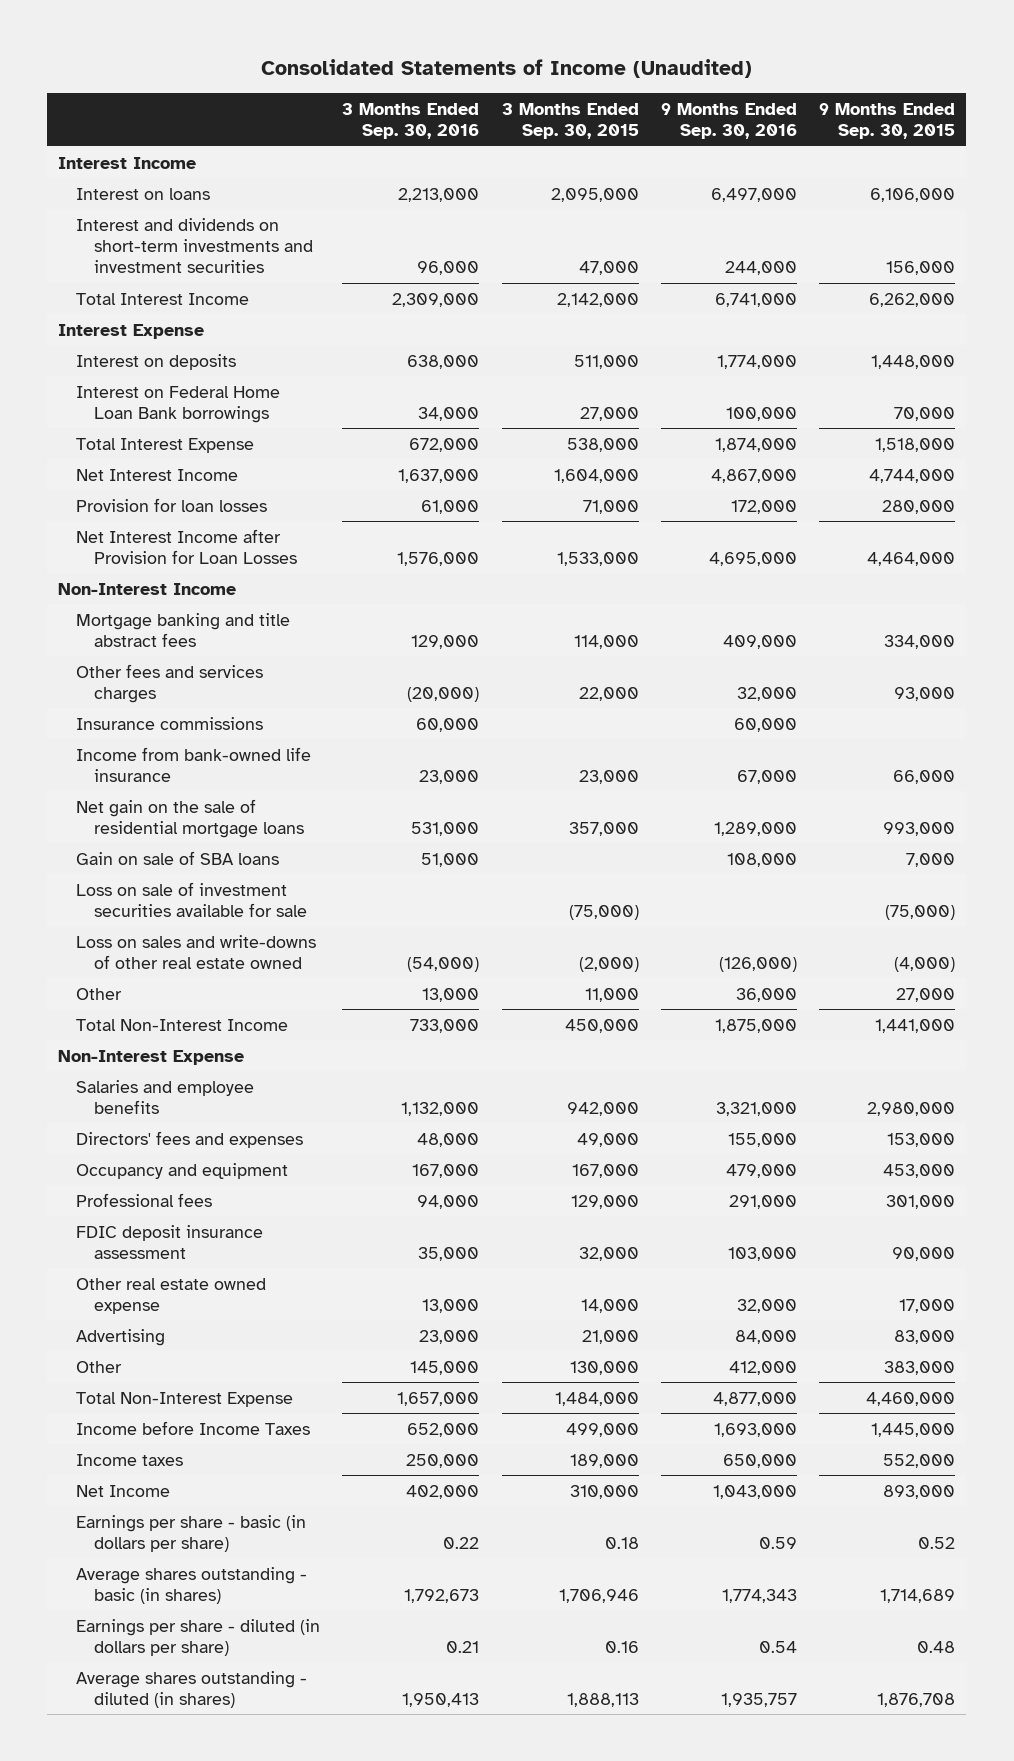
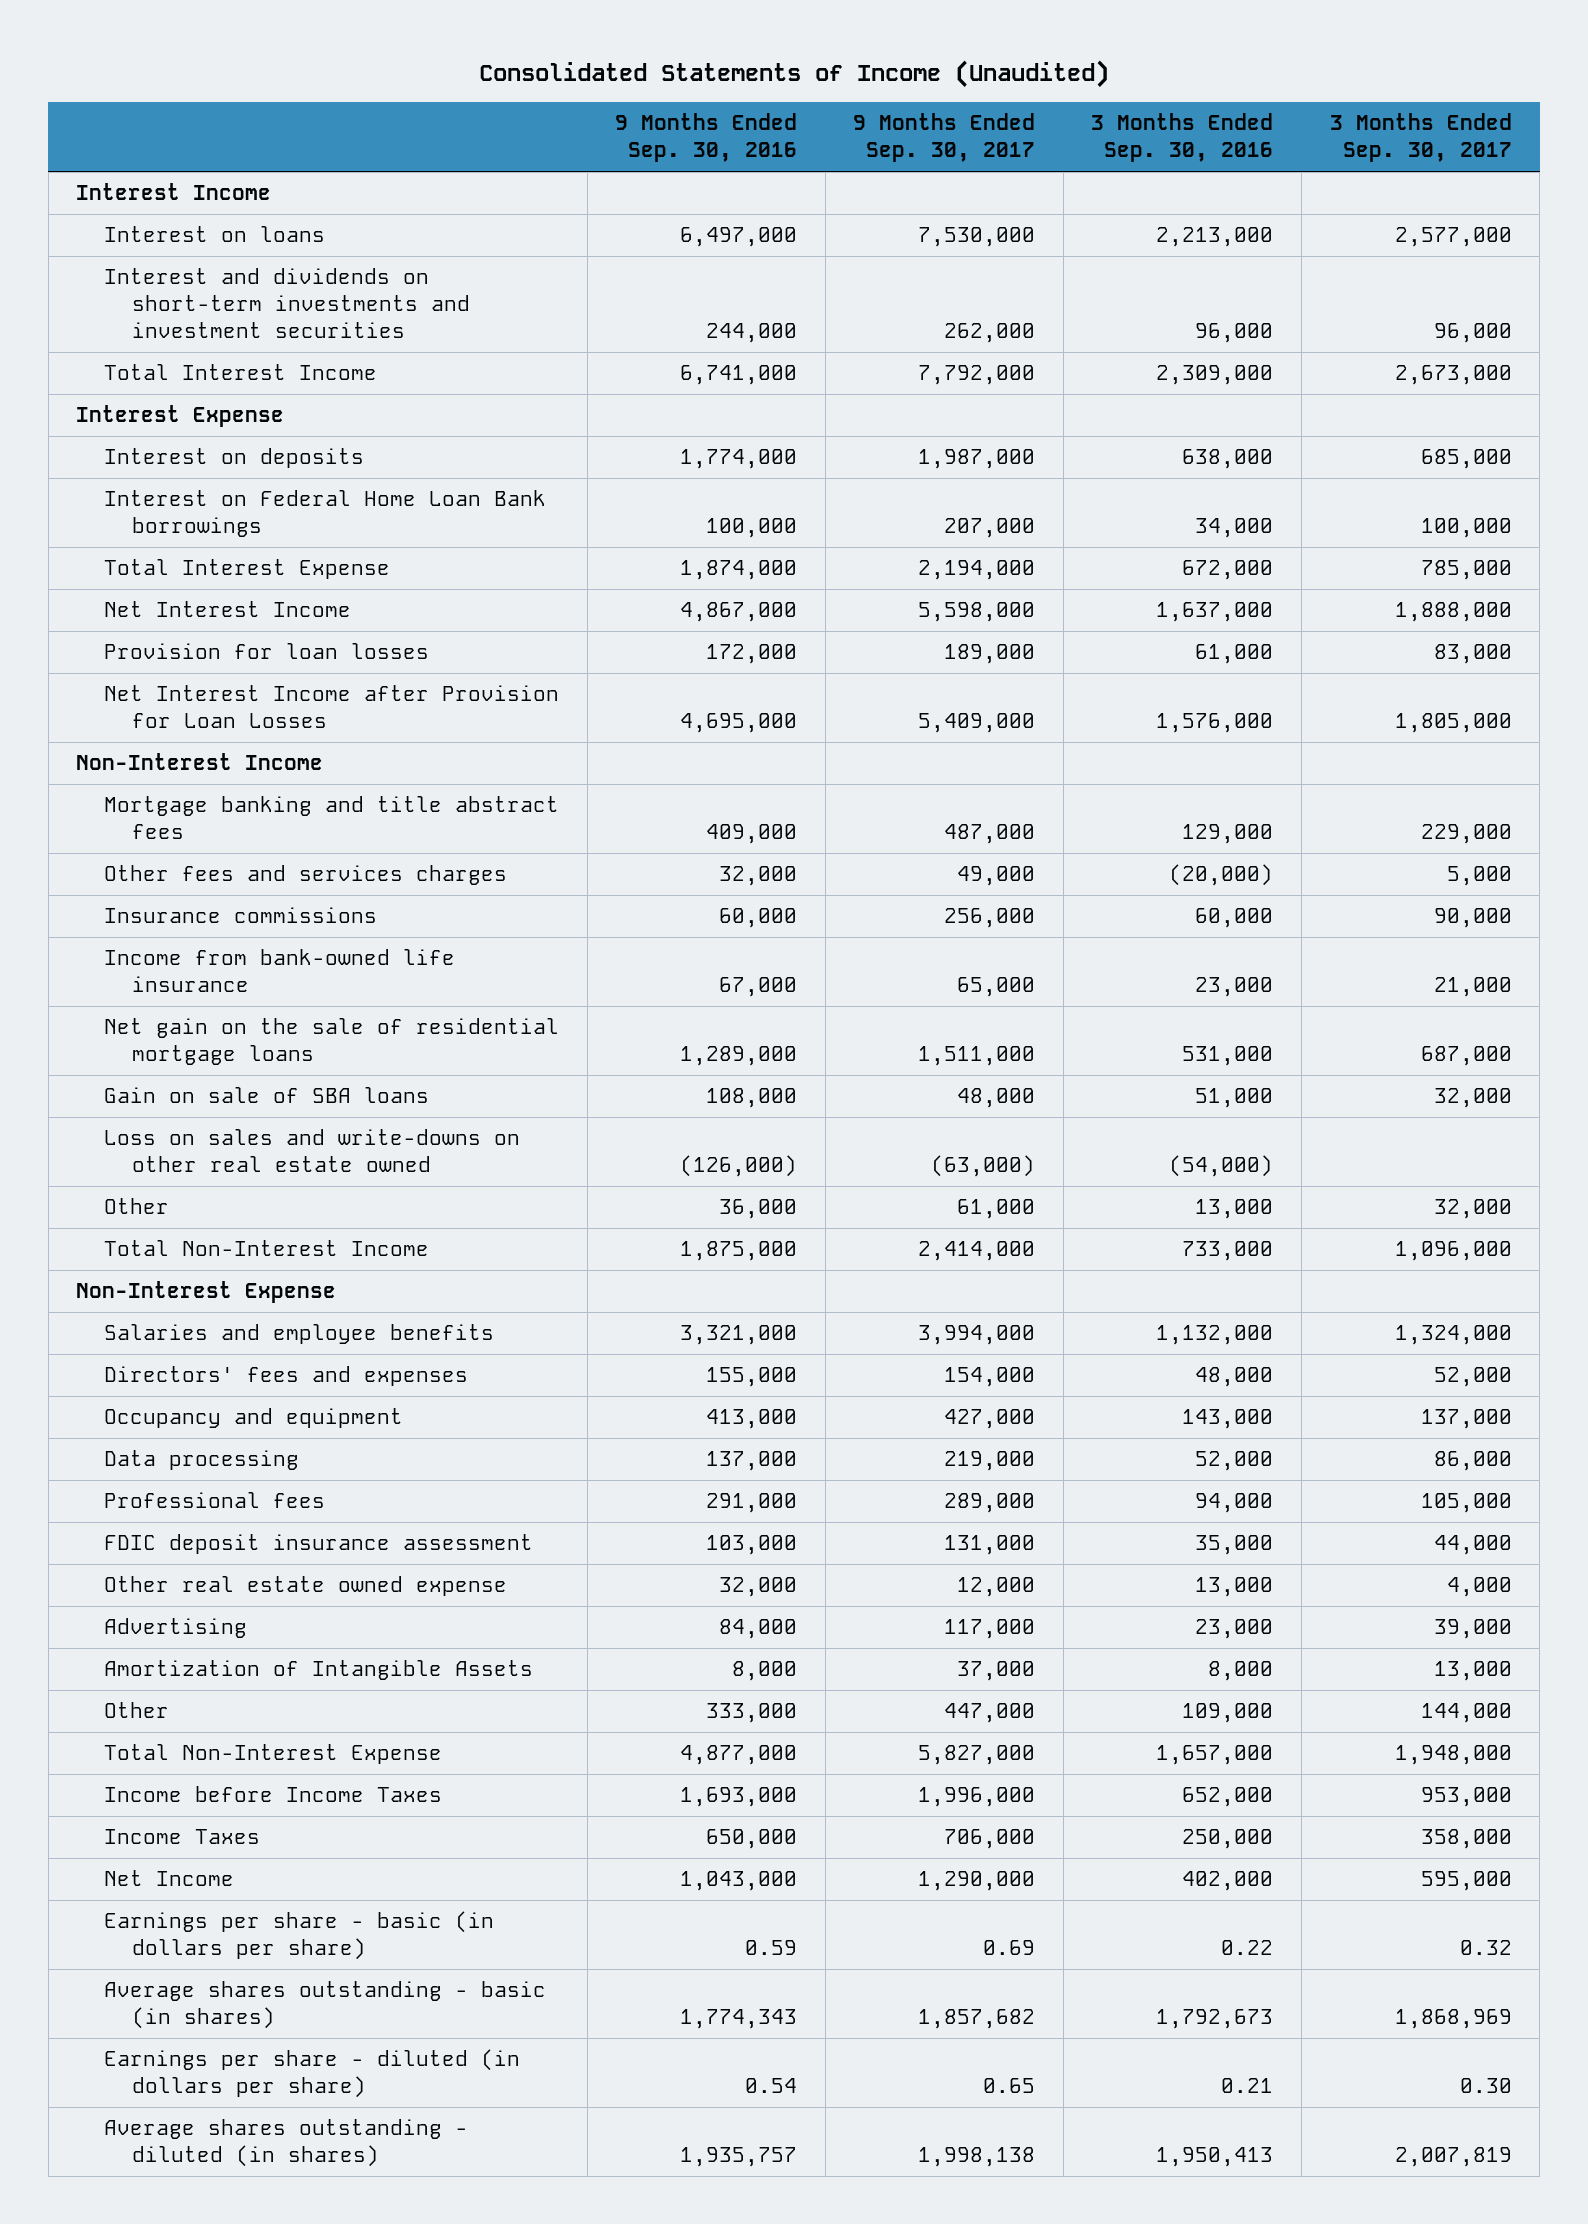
[501,103,639,140] 3 Months Ended Sep. 30, 2015 -> none
[819,103,956,140] 9 Months Ended Sep. 30, 2015 -> none
none -> [853,113,1036,163] 9 Months Ended Sep. 30, 2017
none -> [1329,113,1512,163] 3 Months Ended Sep. 30, 2017
[76,881,308,917] Loss on sale of investment securities available for sale -> none
[76,934,317,969] Loss on sales and write-downs of other real estate owned -> [104,1129,521,1173] Loss on sales and write-downs on other real estate owned
[412,1163,480,1178] 167,000 -> [1182,1409,1274,1430] 143,000
[725,1163,797,1178] 479,000 -> [706,1409,798,1430] 413,000
none -> [104,1450,300,1471] Data processing
none -> [104,1660,534,1681] Amortization of Intangible Assets
[410,1360,480,1375] 145,000 -> [1182,1703,1274,1724] 109,000
[728,1360,797,1375] 412,000 -> [706,1703,798,1724] 333,000
[76,1453,184,1466] Income taxes -> [104,1829,261,1845] Income Taxes

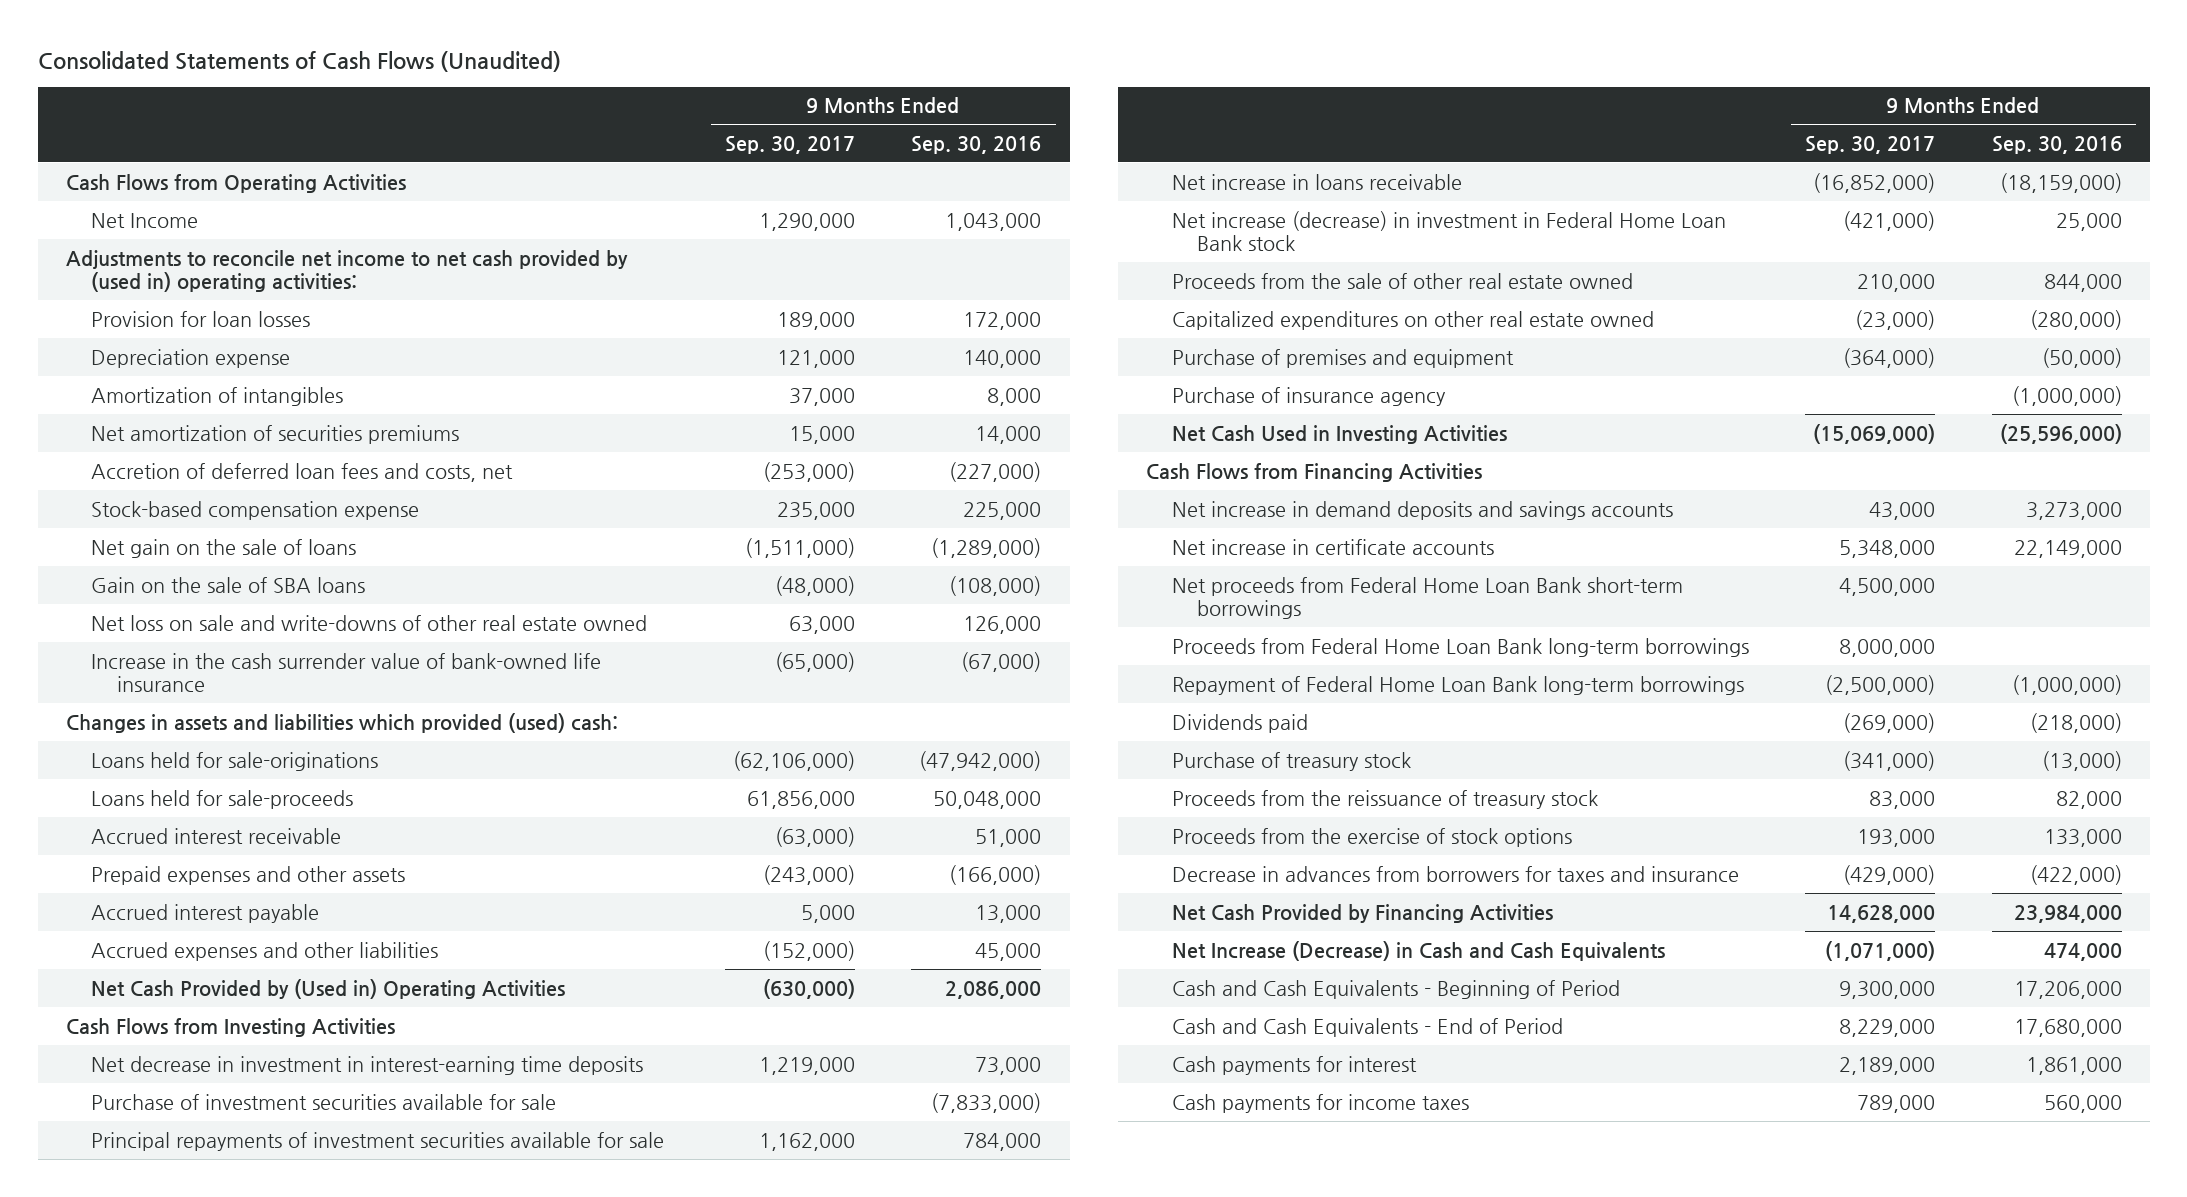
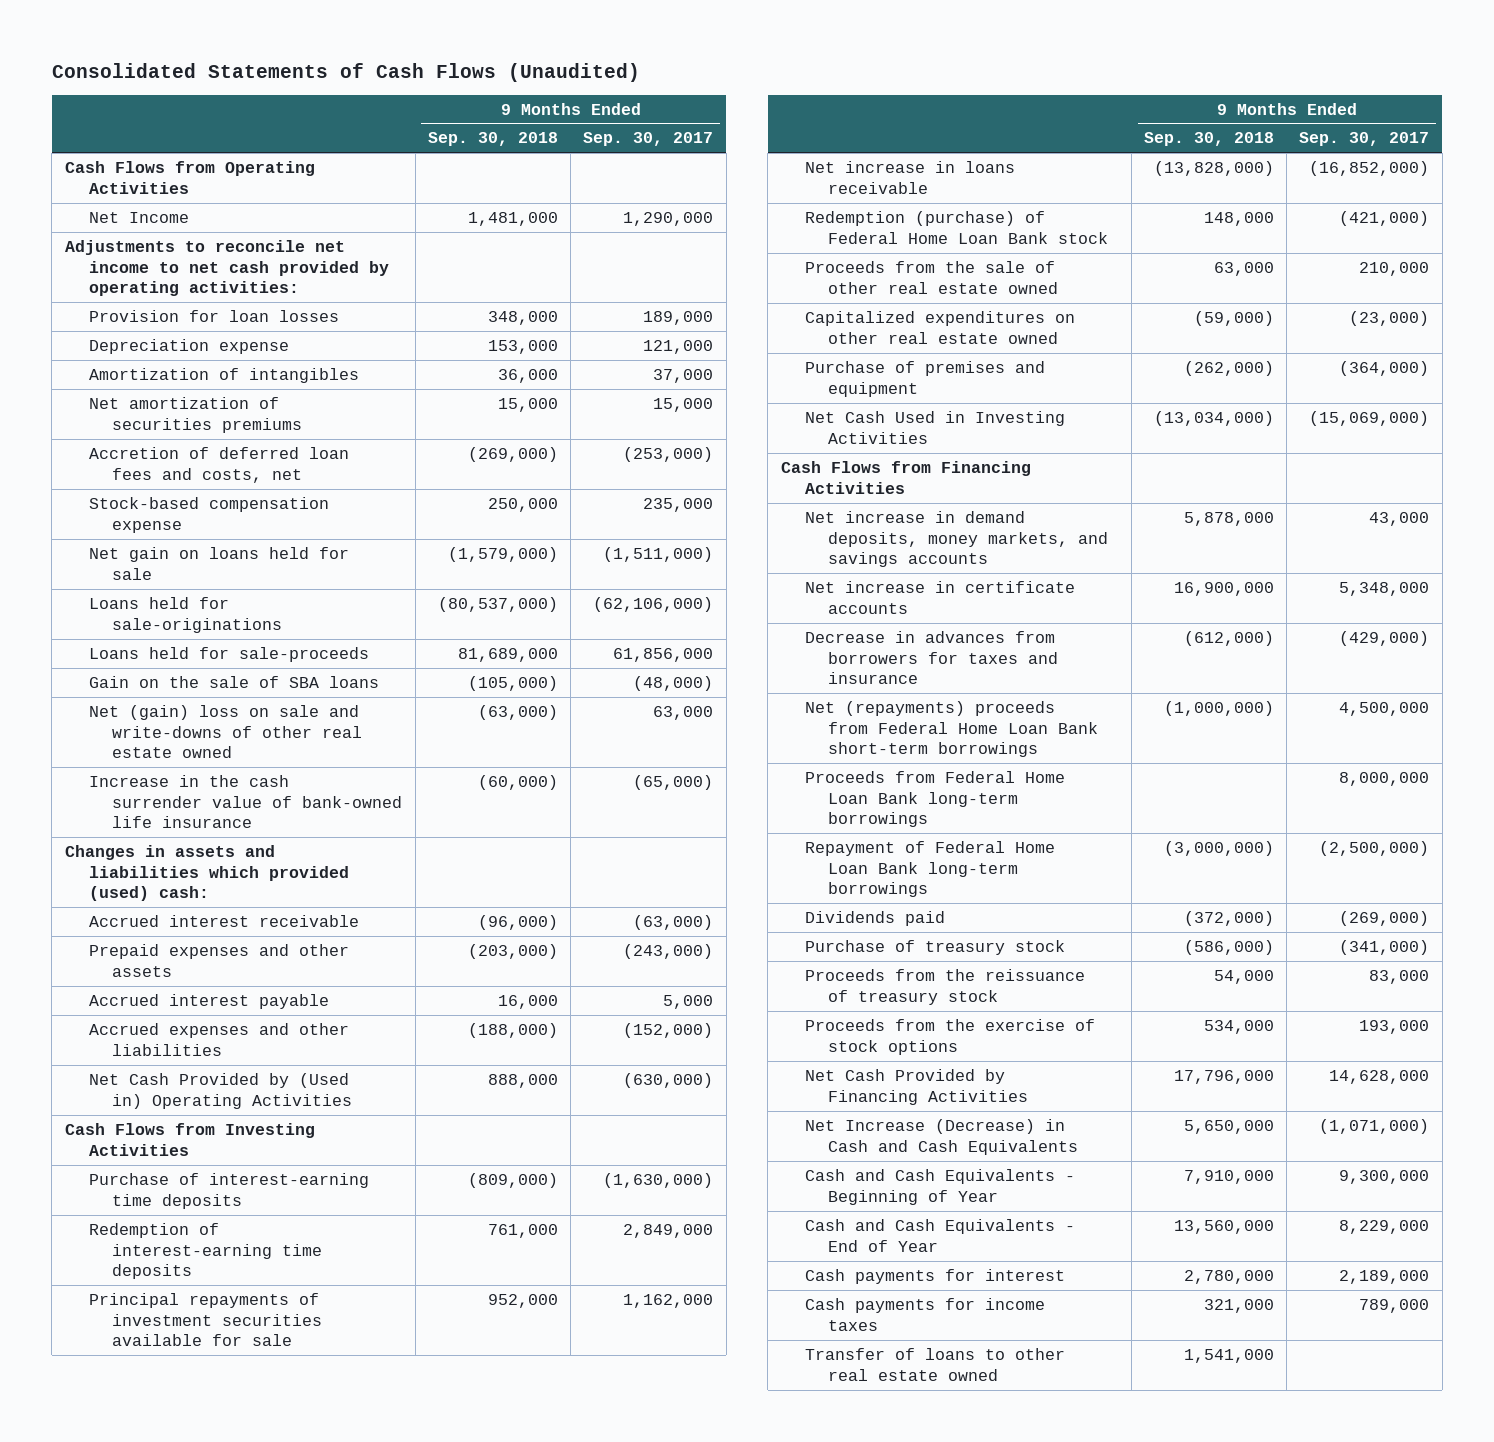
[911,135,1042,154] Sep. 30, 2016 -> none
none -> [427,132,558,147] Sep. 30, 2018
[65,249,628,292] Adjustments to reconcile net income to net cash provided by (used in) operating activities: -> [64,239,389,297] Adjustments to reconcile net income to net cash provided by operating activities:
[91,538,357,558] Net gain on the sale of loans -> [88,546,349,580] Net gain on loans held for sale
[91,751,379,771] Loans held for sale-originations -> [88,596,283,633] Loans held for sale-originations
[91,789,354,809] Loans held for sale-proceeds -> [88,646,369,662] Loans held for sale-proceeds
[91,614,648,631] Net loss on sale and write-downs of other real estate owned -> [88,704,363,759] Net (gain) loss on sale and write-downs of other real estate owned
[91,1055,644,1075] Net decrease in investment in interest-earning time deposits -> none
[91,1093,557,1110] Purchase of investment securities available for sale -> none
none -> [88,1172,369,1209] Purchase of interest-earning time deposits
none -> [88,1222,323,1280] Redemption of interest-earning time deposits
[1171,210,1726,251] Net increase (decrease) in investment in Federal Home Loan Bank stock -> [804,210,1109,244] Redemption (purchase) of Federal Home Loan Bank stock
[1171,386,1446,406] Purchase of insurance agency -> none
[1171,500,1673,520] Net increase in demand deposits and savings accounts -> [804,510,1109,568] Net increase in demand deposits, money markets, and savings accounts
[1171,865,1739,882] Decrease in advances from borrowers for taxes and insurance -> [804,630,1059,685] Decrease in advances from borrowers for taxes and insurance
[1171,576,1683,619] Net proceeds from Federal Home Loan Bank short-term borrowings -> [804,700,1099,758] Net (repayments) proceeds from Federal Home Loan Bank short-term borrowings
[1171,979,1620,999] Cash and Cash Equivalents - Beginning of Period -> [804,1168,1075,1205] Cash and Cash Equivalents - Beginning of Year
[1171,1017,1563,1037] Cash and Cash Equivalents - End of Period -> [804,1218,1075,1252] Cash and Cash Equivalents - End of Year
none -> [804,1347,1065,1381] Transfer of loans to other real estate owned

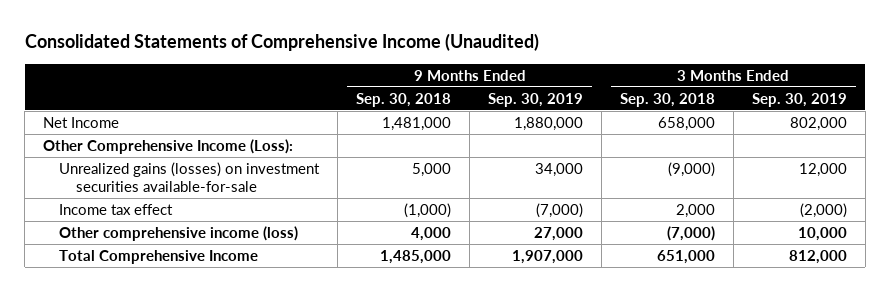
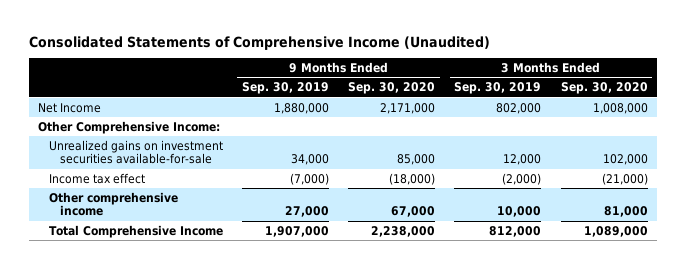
[356,92,452,107] Sep. 30, 2018 -> none
[619,92,715,107] Sep. 30, 2018 -> none
none -> [348,82,436,95] Sep. 30, 2020
none -> [560,82,648,95] Sep. 30, 2020
[43,139,294,155] Other Comprehensive Income (Loss): -> [38,120,221,134] Other Comprehensive Income:
[59,162,321,192] Unrealized gains (losses) on investment securities available-for-sale -> [49,139,224,165] Unrealized gains on investment securities available-for-sale
[59,226,299,242] Other comprehensive income (loss) -> [49,191,179,217] Other comprehensive income

